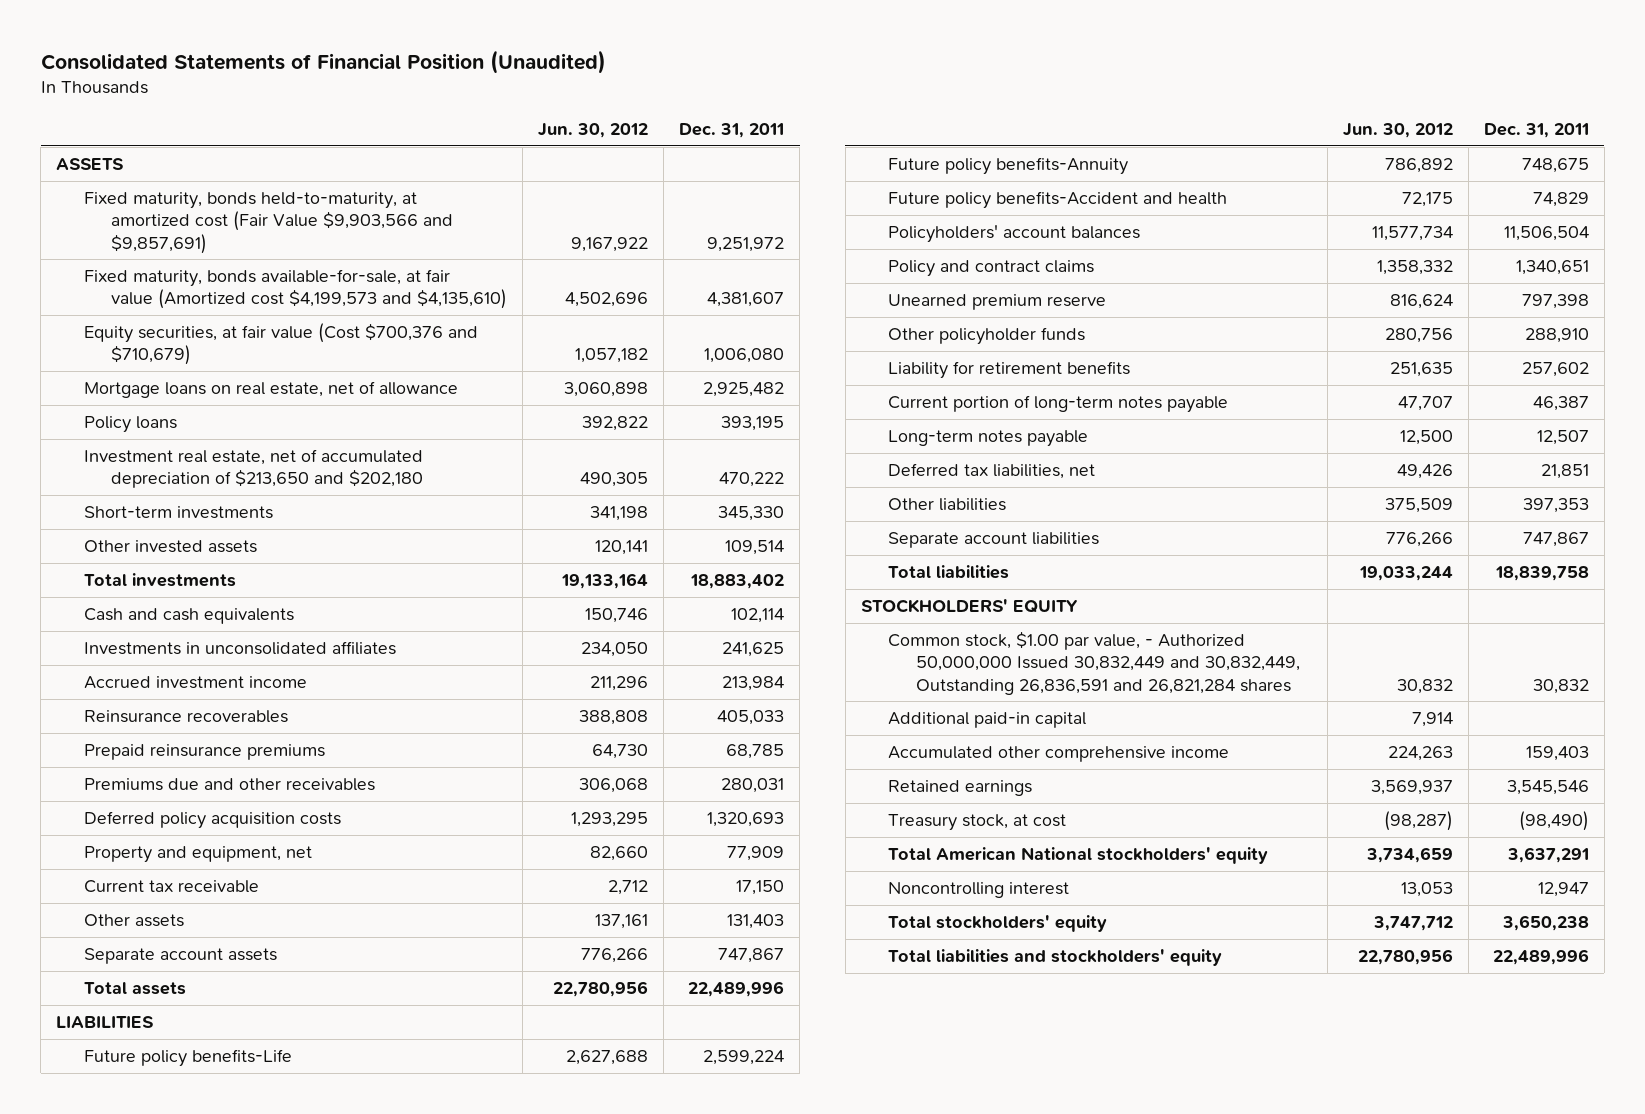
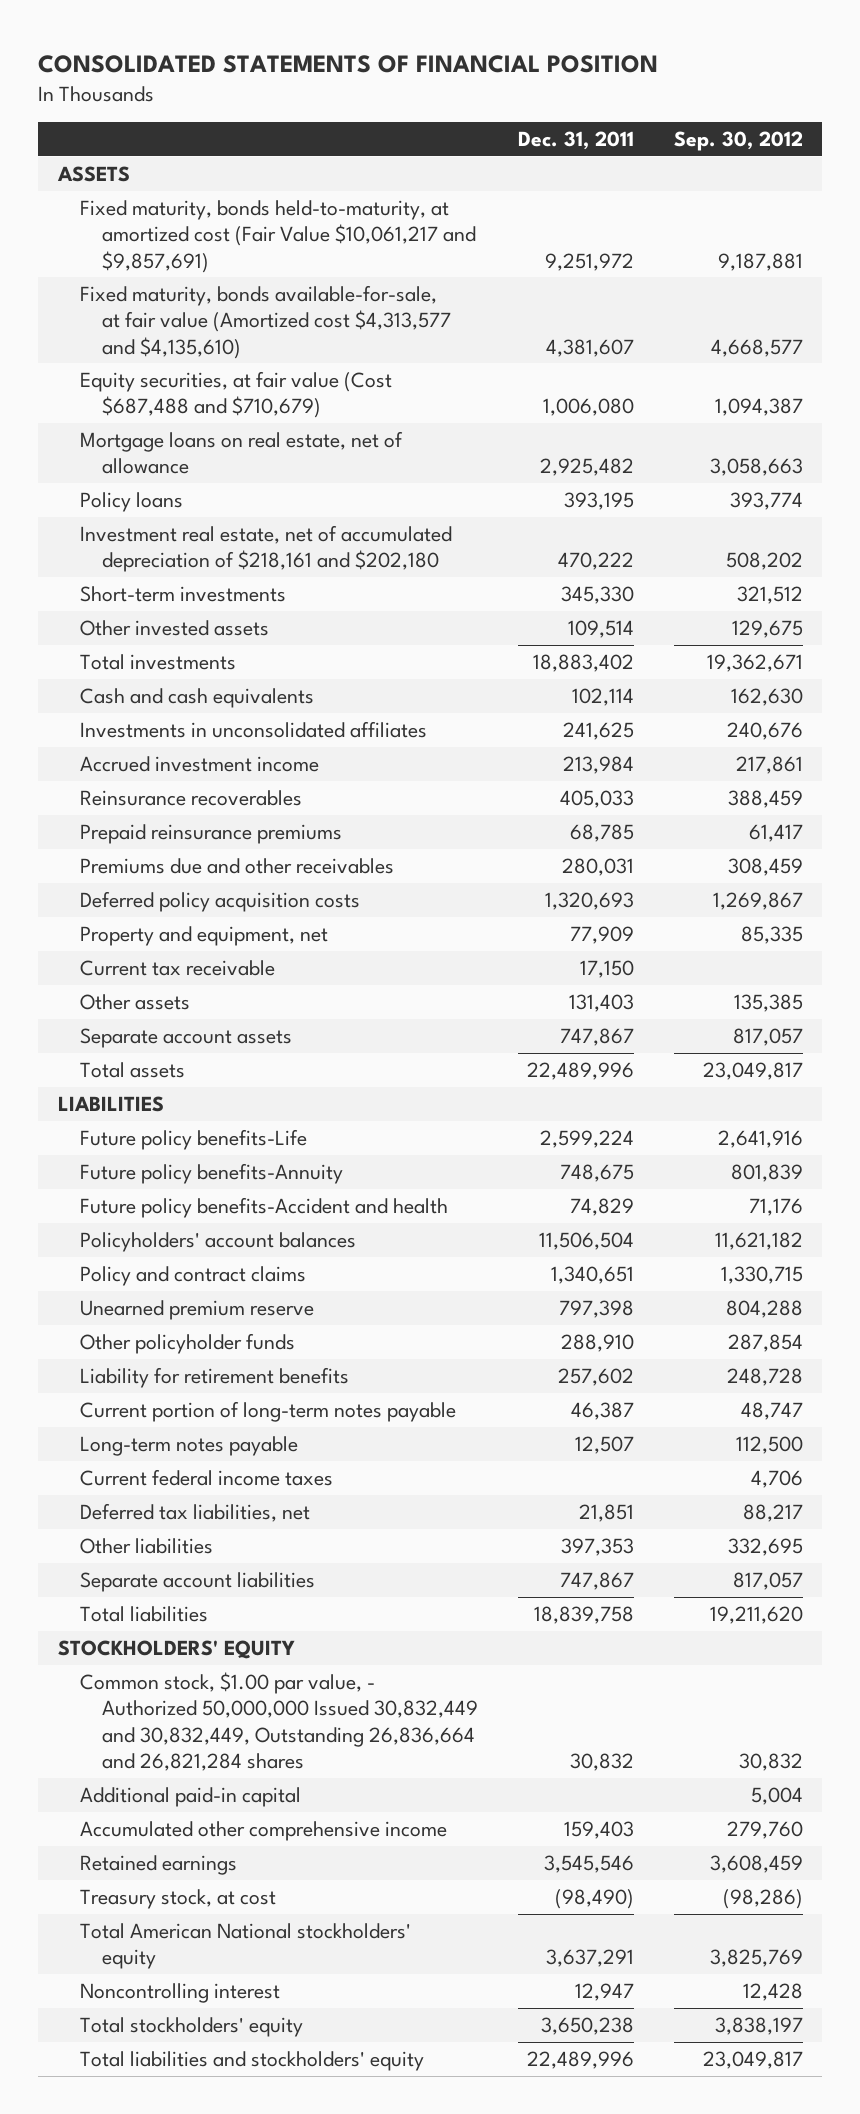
[40,49,606,74] Consolidated Statements of Financial Position (Unaudited) -> [38,54,659,73] CONSOLIDATED STATEMENTS OF FINANCIAL POSITION
[538,122,649,138] Jun. 30, 2012 -> none
none -> [673,131,803,152] Sep. 30, 2012
[83,192,454,254] Fixed maturity, bonds held-to-maturity, at amortized cost (Fair Value $9,903,566 and $9,857,691) -> [80,199,477,273] Fixed maturity, bonds held-to-maturity, at amortized cost (Fair Value $10,061,217 and $9,857,691)
[83,269,508,310] Fixed maturity, bonds available-for-sale, at fair value (Amortized cost $4,199,573 and $4,135,610) -> [80,284,452,359] Fixed maturity, bonds available-for-sale, at fair value (Amortized cost $4,313,577 and $4,135,610)
[83,323,478,366] Equity securities, at fair value (Cost $700,376 and $710,679) -> [80,370,393,419] Equity securities, at fair value (Cost $687,488 and $710,679)
[83,449,424,489] Investment real estate, net of accumulated depreciation of $213,650 and $202,180 -> [80,524,453,573] Investment real estate, net of accumulated depreciation of $218,161 and $202,180
none -> [80,1468,334,1486] Current federal income taxes
[888,631,1300,695] Common stock, $1.00 par value, - Authorized 50,000,000 Issued 30,832,449 and 30,832,449, Outstanding 26,836,591 and 26,821,284 shares -> [80,1671,479,1772] Common stock, $1.00 par value, - Authorized 50,000,000 Issued 30,832,449 and 30,832,449, Outstanding 26,836,664 and 26,821,284 shares

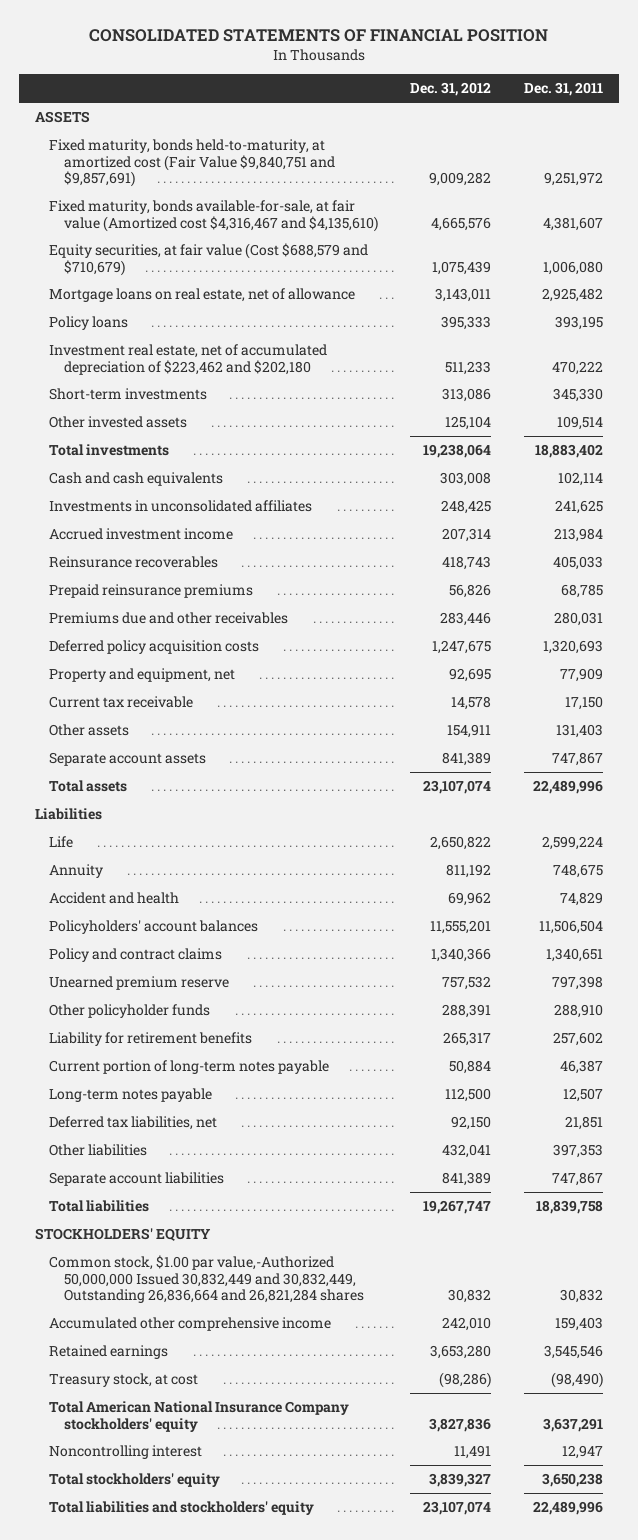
[673,131,803,152] Sep. 30, 2012 -> none
none -> [410,82,492,97] Dec. 31, 2012
[80,199,477,273] Fixed maturity, bonds held-to-maturity, at amortized cost (Fair Value $10,061,217 and $9,857,691) -> [49,138,335,188] Fixed maturity, bonds held-to-maturity, at amortized cost (Fair Value $9,840,751 and $9,857,691)
[80,284,452,359] Fixed maturity, bonds available-for-sale, at fair value (Amortized cost $4,313,577 and $4,135,610) -> [49,199,378,232] Fixed maturity, bonds available-for-sale, at fair value (Amortized cost $4,316,467 and $4,135,610)
[80,370,393,419] Equity securities, at fair value (Cost $687,488 and $710,679) -> [49,242,369,276] Equity securities, at fair value (Cost $688,579 and $710,679)
[80,524,453,573] Investment real estate, net of accumulated depreciation of $218,161 and $202,180 -> [49,343,328,375] Investment real estate, net of accumulated depreciation of $223,462 and $202,180
[57,1095,164,1112] LIABILITIES -> [35,807,103,820] Liabilities
[80,1128,308,1150] Future policy benefits-Life -> [49,835,74,848] Life
[80,1162,344,1184] Future policy benefits-Annuity -> [49,863,104,878] Annuity
[80,1196,449,1218] Future policy benefits-Accident and health -> [49,891,180,904] Accident and health
[80,1468,334,1486] Current federal income taxes -> none
[80,1786,302,1807] Additional paid-in capital -> none
[80,1671,479,1772] Common stock, $1.00 par value, - Authorized 50,000,000 Issued 30,832,449 and 30,832,449, Outstanding 26,836,664 and 26,821,284 shares -> [49,1254,364,1304] Common stock, $1.00 par value,-Authorized 50,000,000 Issued 30,832,449 and 30,832,449, Outstanding 26,836,664 and 26,821,284 shares
[80,1922,412,1970] Total American National stockholders' equity -> [49,1400,350,1432] Total American National Insurance Company stockholders' equity

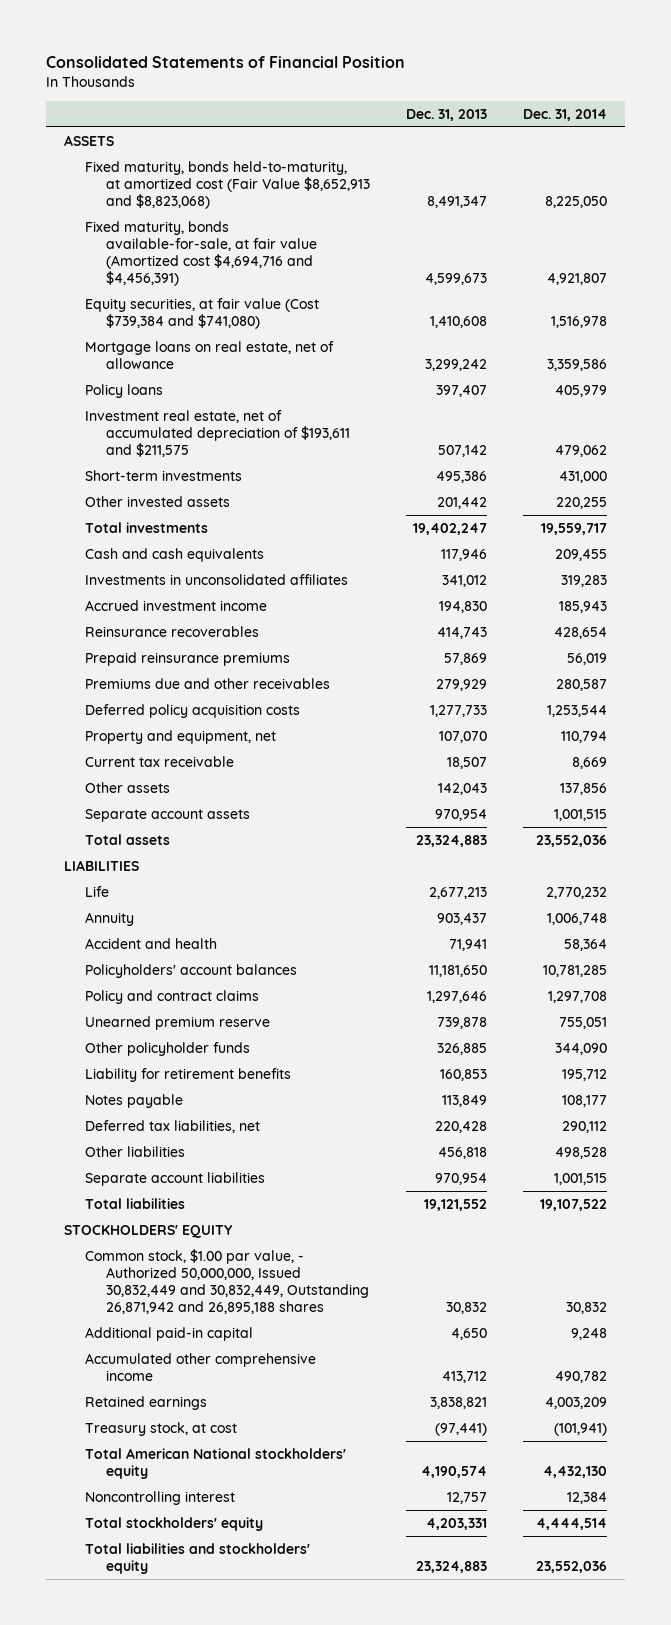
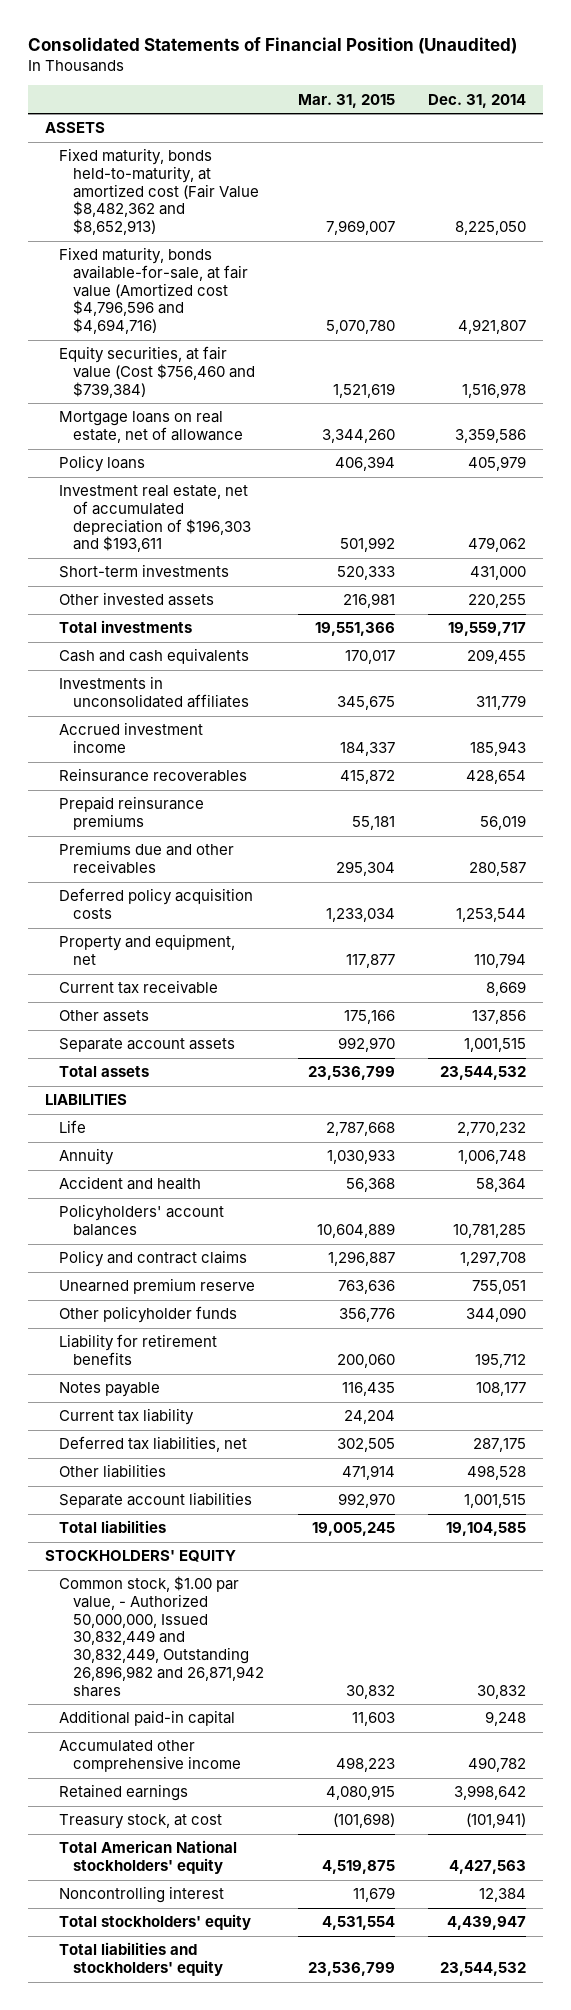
[46,55,406,68] Consolidated Statements of Financial Position -> [27,36,517,54] Consolidated Statements of Financial Position (Unaudited)
[405,108,487,121] Dec. 31, 2013 -> none
none -> [297,93,395,108] Mar. 31, 2015
[85,160,371,210] Fixed maturity, bonds held-to-maturity, at amortized cost (Fair Value $8,652,913 and $8,823,068) -> [58,148,260,236] Fixed maturity, bonds held-to-maturity, at amortized cost (Fair Value $8,482,362 and $8,652,913)
[85,220,318,287] Fixed maturity, bonds available-for-sale, at fair value (Amortized cost $4,694,716 and $4,456,391) -> [58,247,249,335] Fixed maturity, bonds available-for-sale, at fair value (Amortized cost $4,796,596 and $4,694,716)
[85,297,320,329] Equity securities, at fair value (Cost $739,384 and $741,080) -> [58,346,256,398] Equity securities, at fair value (Cost $756,460 and $739,384)
[85,409,351,458] Investment real estate, net of accumulated depreciation of $193,611 and $211,575 -> [58,485,252,553] Investment real estate, net of accumulated depreciation of $196,303 and $193,611
[560,574,607,587] 319,283 -> [476,695,527,711] 311,779
[535,834,607,847] 23,552,036 -> [440,1066,527,1081] 23,544,532
none -> [58,1408,194,1426] Current tax liability
[561,1120,607,1133] 290,112 -> [473,1438,527,1453] 287,175
[539,1198,607,1211] 19,107,522 -> [446,1522,527,1537] 19,104,585
[85,1248,370,1315] Common stock, $1.00 par value, - Authorized 50,000,000, Issued 30,832,449 and 30,832,449, Outstanding 26,871,942 and 26,895,188 shares -> [58,1576,265,1697] Common stock, $1.00 par value, - Authorized 50,000,000, Issued 30,832,449 and 30,832,449, Outstanding 26,896,982 and 26,871,942 shares
[544,1396,607,1409] 4,003,209 -> [454,1785,527,1801] 3,998,642
[542,1465,607,1478] 4,432,130 -> [449,1860,527,1875] 4,427,563
[535,1517,607,1530] 4,444,514 -> [447,1916,527,1931] 4,439,947
[535,1560,607,1573] 23,552,036 -> [440,1962,527,1977] 23,544,532

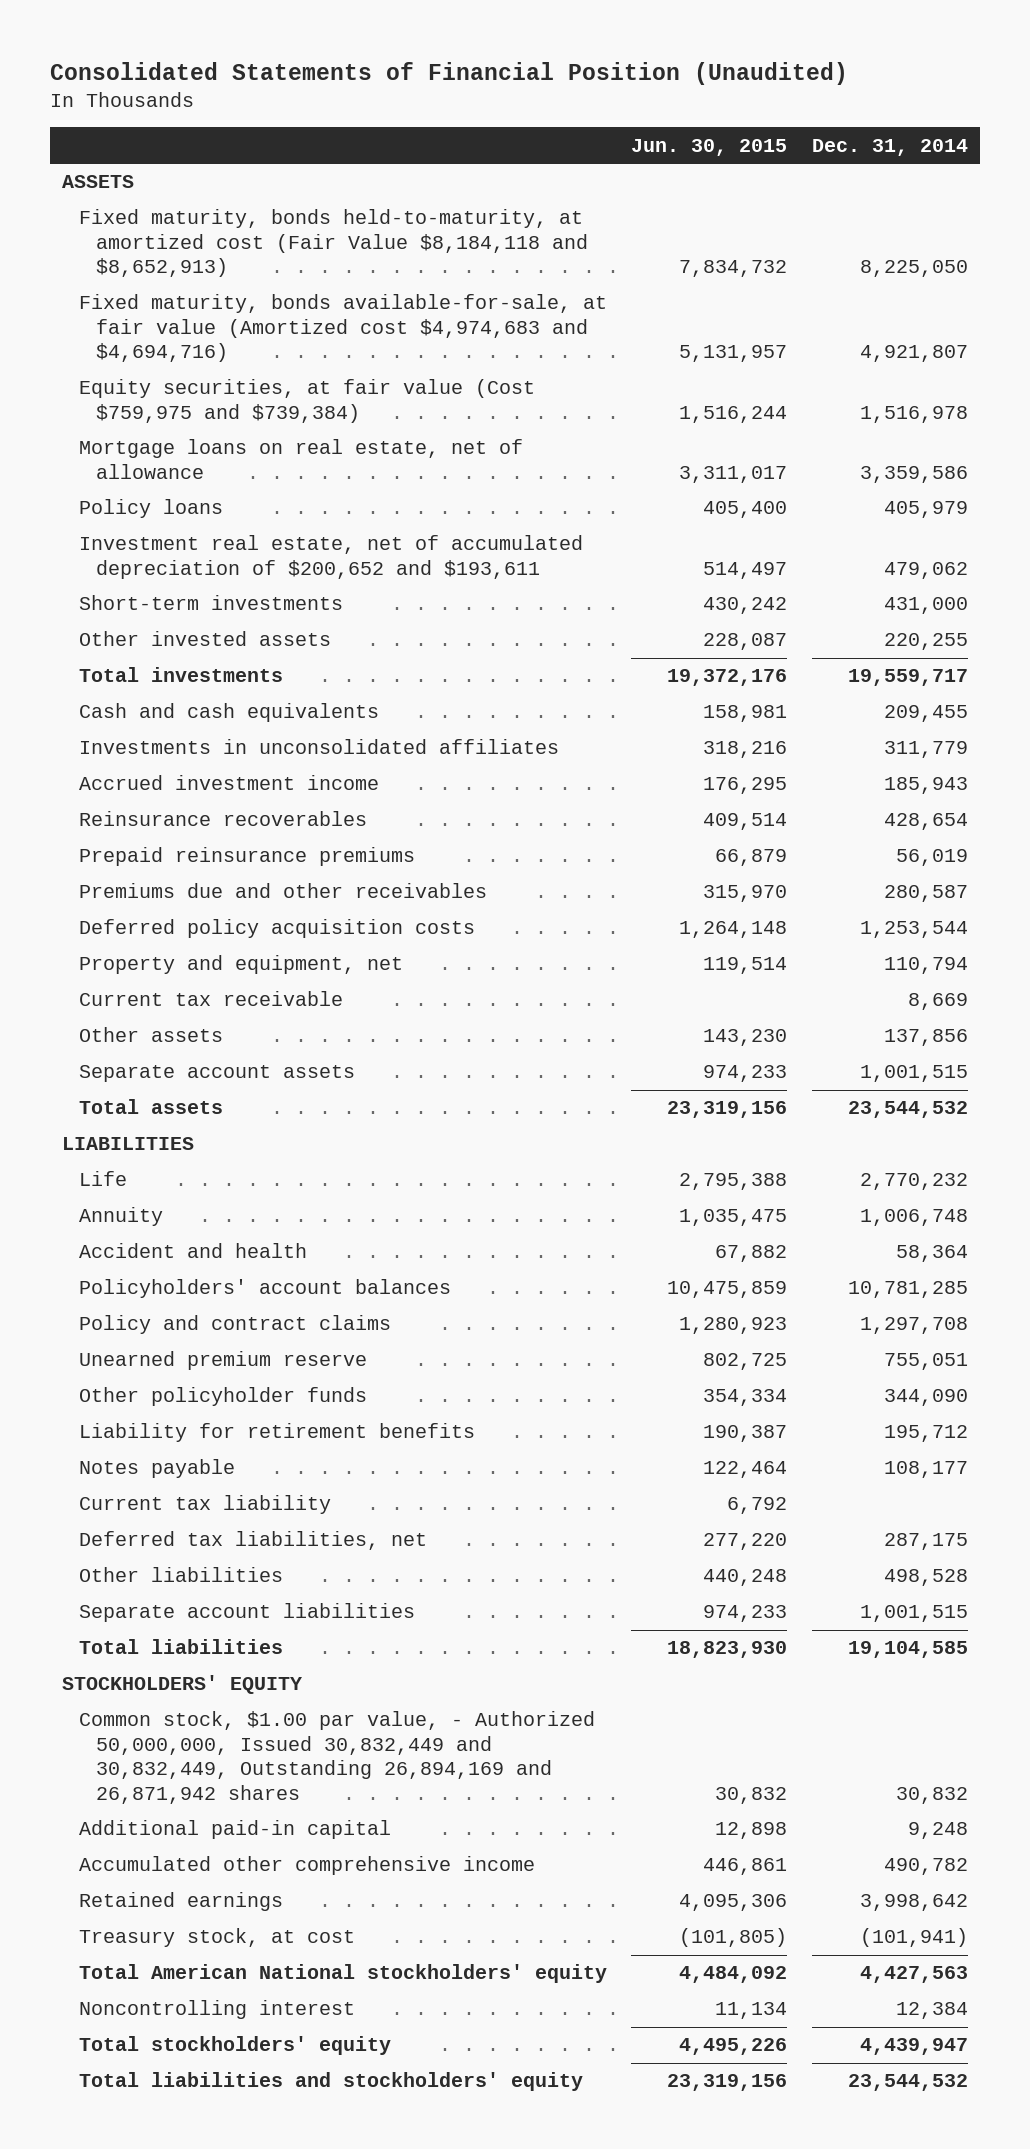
[297,93,395,108] Mar. 31, 2015 -> none
none -> [631,138,788,156] Jun. 30, 2015
[58,148,260,236] Fixed maturity, bonds held-to-maturity, at amortized cost (Fair Value $8,482,362 and $8,652,913) -> [78,209,588,278] Fixed maturity, bonds held-to-maturity, at amortized cost (Fair Value $8,184,118 and $8,652,913)
[58,247,249,335] Fixed maturity, bonds available-for-sale, at fair value (Amortized cost $4,796,596 and $4,694,716) -> [78,294,607,363] Fixed maturity, bonds available-for-sale, at fair value (Amortized cost $4,974,683 and $4,694,716)
[58,346,256,398] Equity securities, at fair value (Cost $756,460 and $739,384) -> [78,379,535,423] Equity securities, at fair value (Cost $759,975 and $739,384)
[58,485,252,553] Investment real estate, net of accumulated depreciation of $196,303 and $193,611 -> [78,535,583,579] Investment real estate, net of accumulated depreciation of $200,652 and $193,611
[58,1576,265,1697] Common stock, $1.00 par value, - Authorized 50,000,000, Issued 30,832,449 and 30,832,449, Outstanding 26,896,982 and 26,871,942 shares -> [78,1711,595,1804] Common stock, $1.00 par value, - Authorized 50,000,000, Issued 30,832,449 and 30,832,449, Outstanding 26,894,169 and 26,871,942 shares

